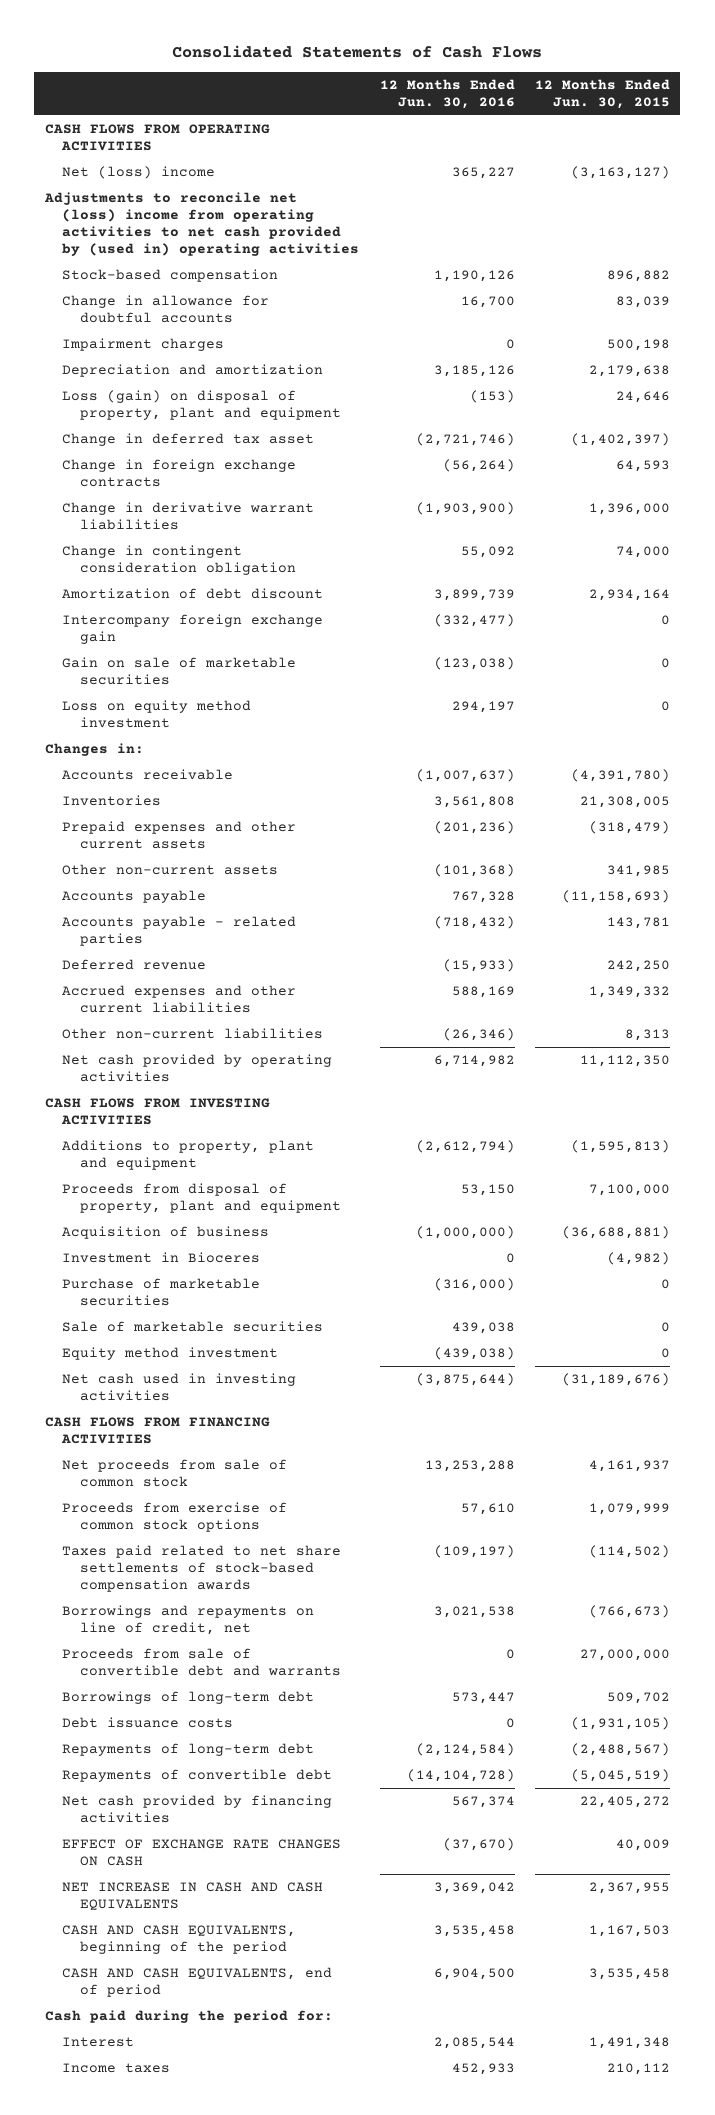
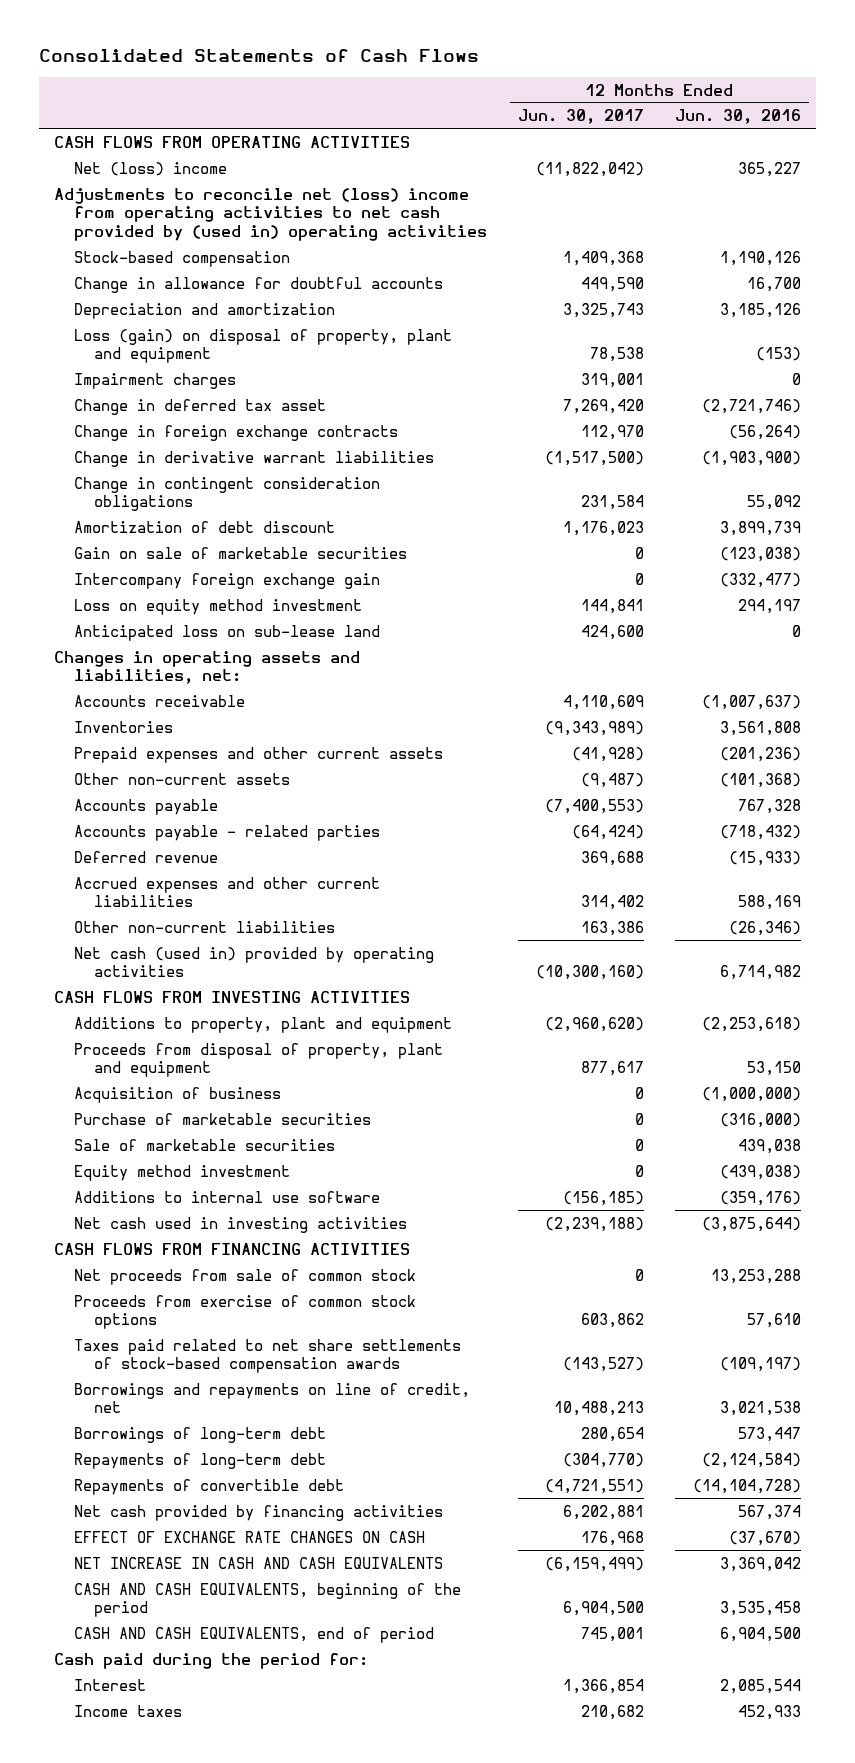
[535,78,671,109] 12 Months Ended Jun. 30, 2015 -> none
none -> [517,109,644,125] Jun. 30, 2017
[62,338,225,352] Impairment charges -> [74,372,237,389] Impairment charges
[62,545,296,576] Change in contingent consideration obligation -> [74,476,381,512] Change in contingent consideration obligations
[62,614,324,645] Intercompany foreign exchange gain -> [74,572,381,589] Intercompany foreign exchange gain
none -> [74,624,381,641] Anticipated loss on sub-lease land
[44,743,144,757] Changes in: -> [54,650,361,685] Changes in operating assets and liabilities, net:
[62,1054,333,1083] Net cash provided by operating activities -> [74,946,435,978] Net cash (used in) provided by operating activities
[415,1140,515,1154] (2,612,794) -> [701,1016,801,1032] (2,253,618)
[62,1252,261,1264] Investment in Bioceres -> none
none -> [74,1190,381,1203] Additions to internal use software
[62,1648,341,1677] Proceeds from sale of convertible debt and warrants -> none
[62,1717,234,1729] Debt issuance costs -> none

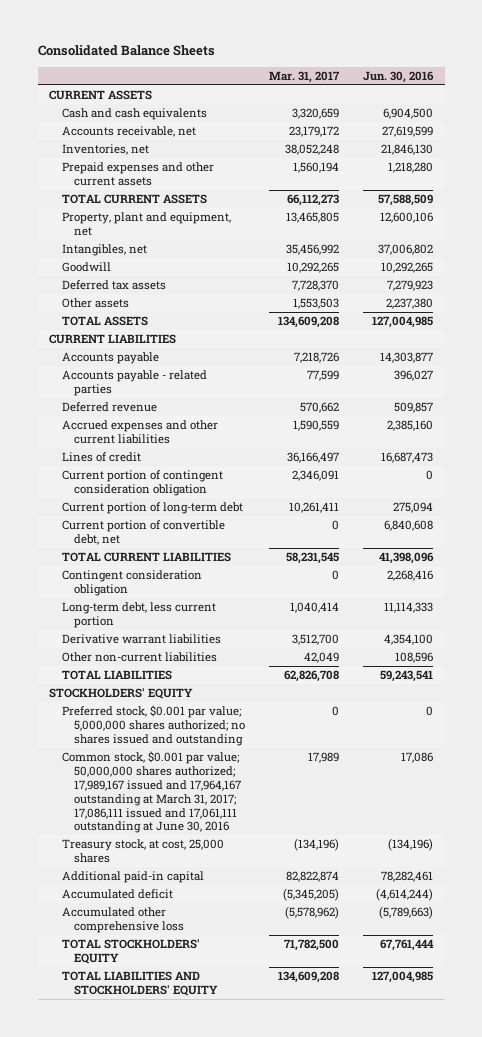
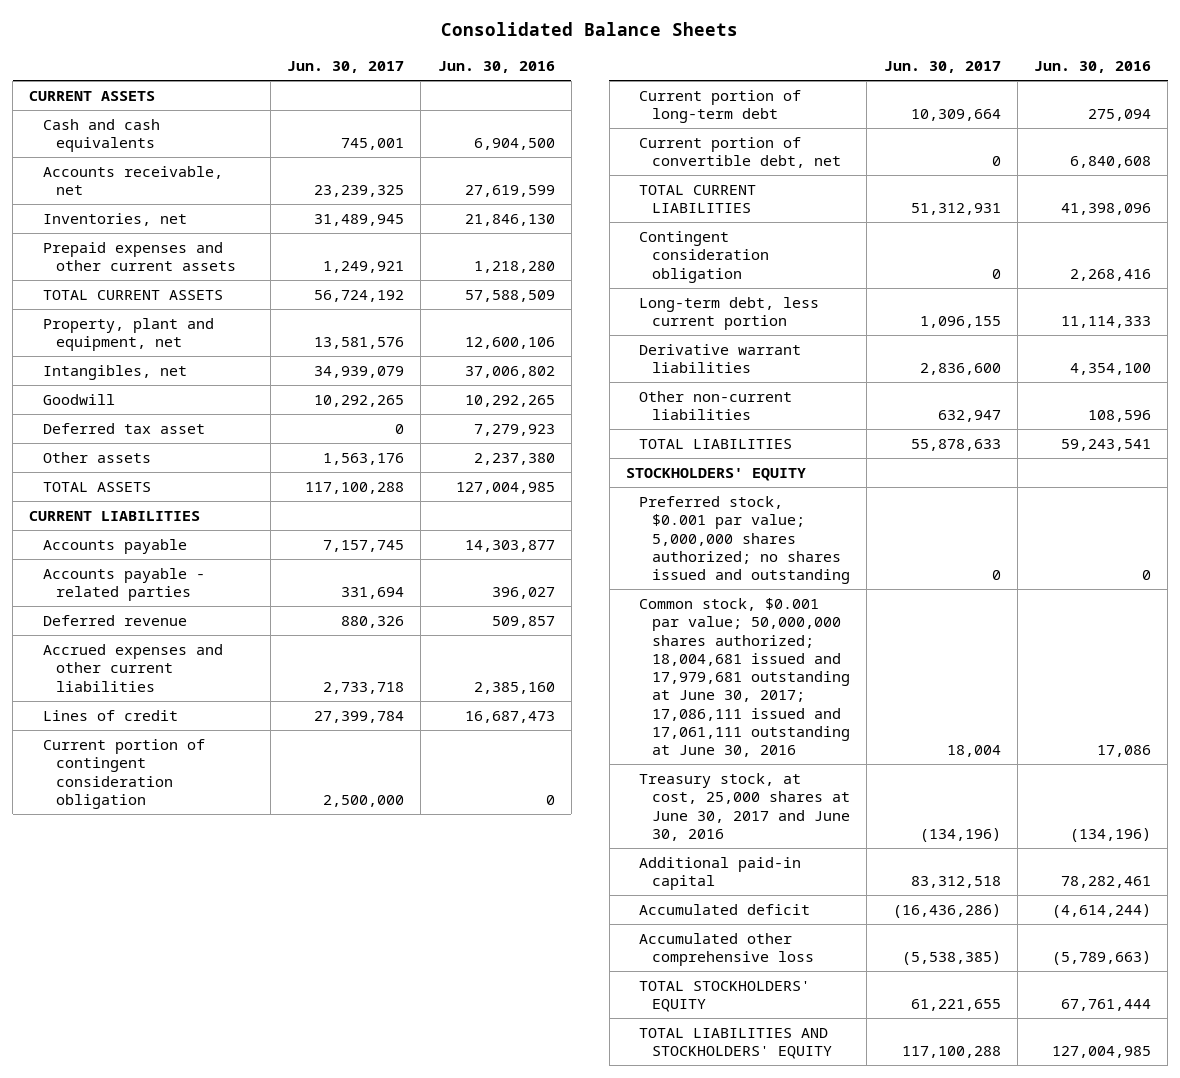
[268,70,340,83] Mar. 31, 2017 -> none
none -> [287,61,405,74] Jun. 30, 2017
[61,280,166,291] Deferred tax assets -> [42,422,205,434] Deferred tax asset
[61,751,241,834] Common stock, $0.001 par value; 50,000,000 shares authorized; 17,989,167 issued and 17,964,167 outstanding at March 31, 2017; 17,086,111 issued and 17,061,111 outstanding at June 30, 2016 -> [639,597,851,758] Common stock, $0.001 par value; 50,000,000 shares authorized; 18,004,681 issued and 17,979,681 outstanding at June 30, 2017; 17,086,111 issued and 17,061,111 outstanding at June 30, 2016
[61,839,224,864] Treasury stock, at cost, 25,000 shares -> [639,772,851,841] Treasury stock, at cost, 25,000 shares at June 30, 2017 and June 30, 2016

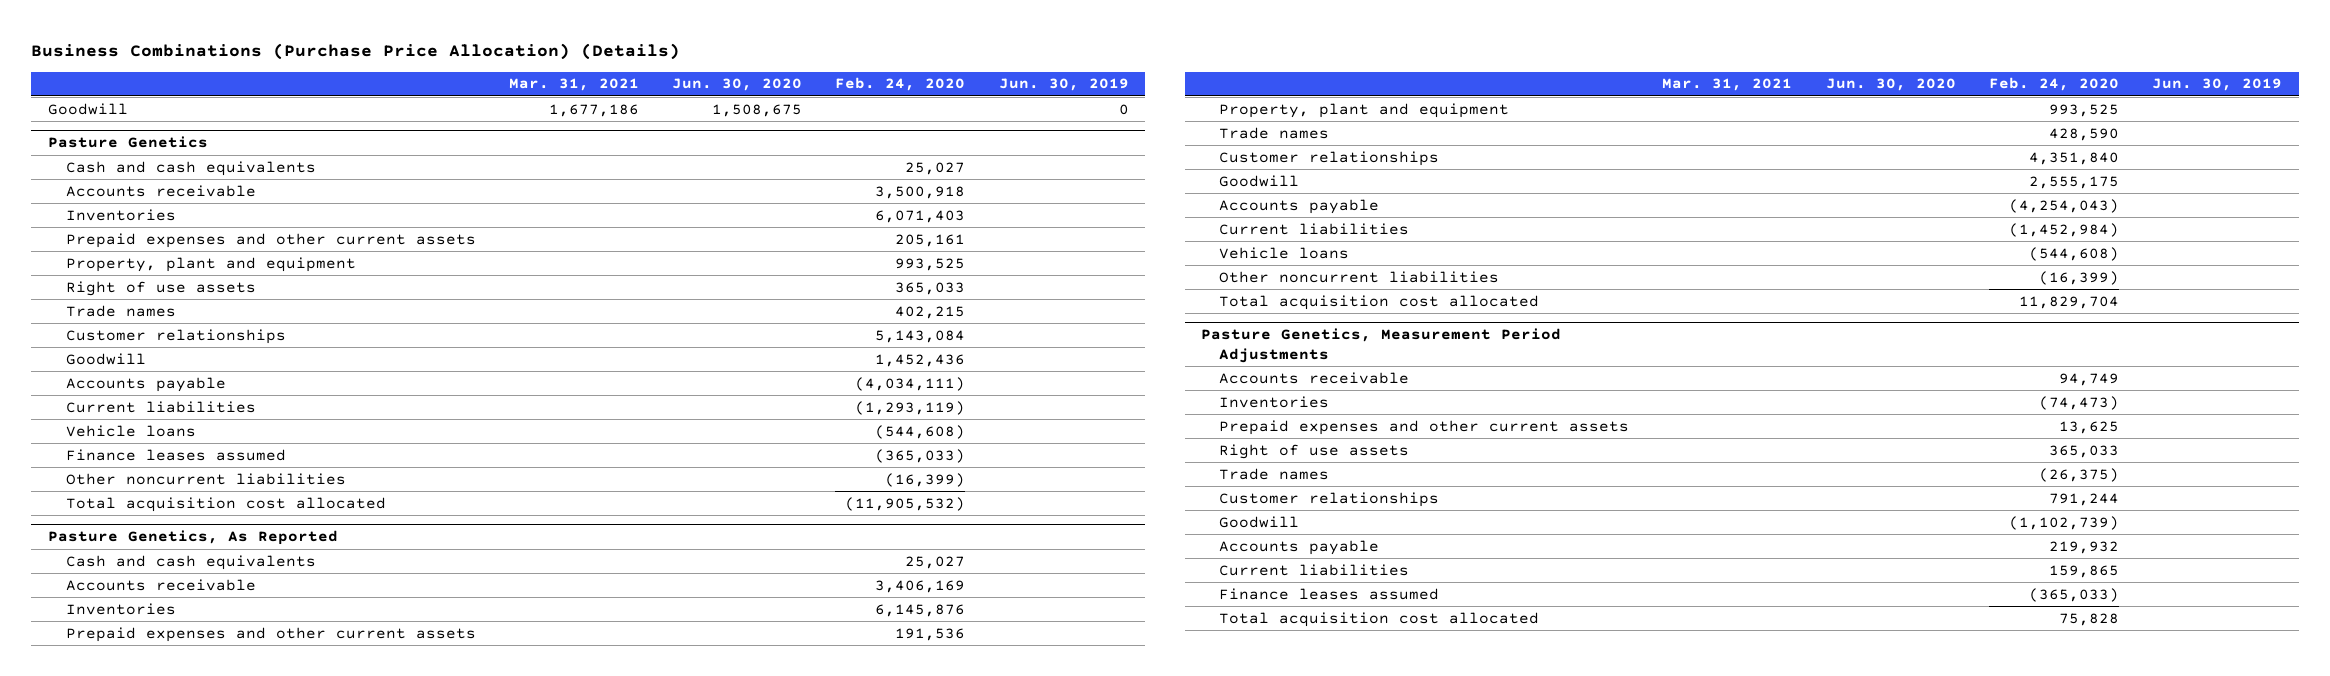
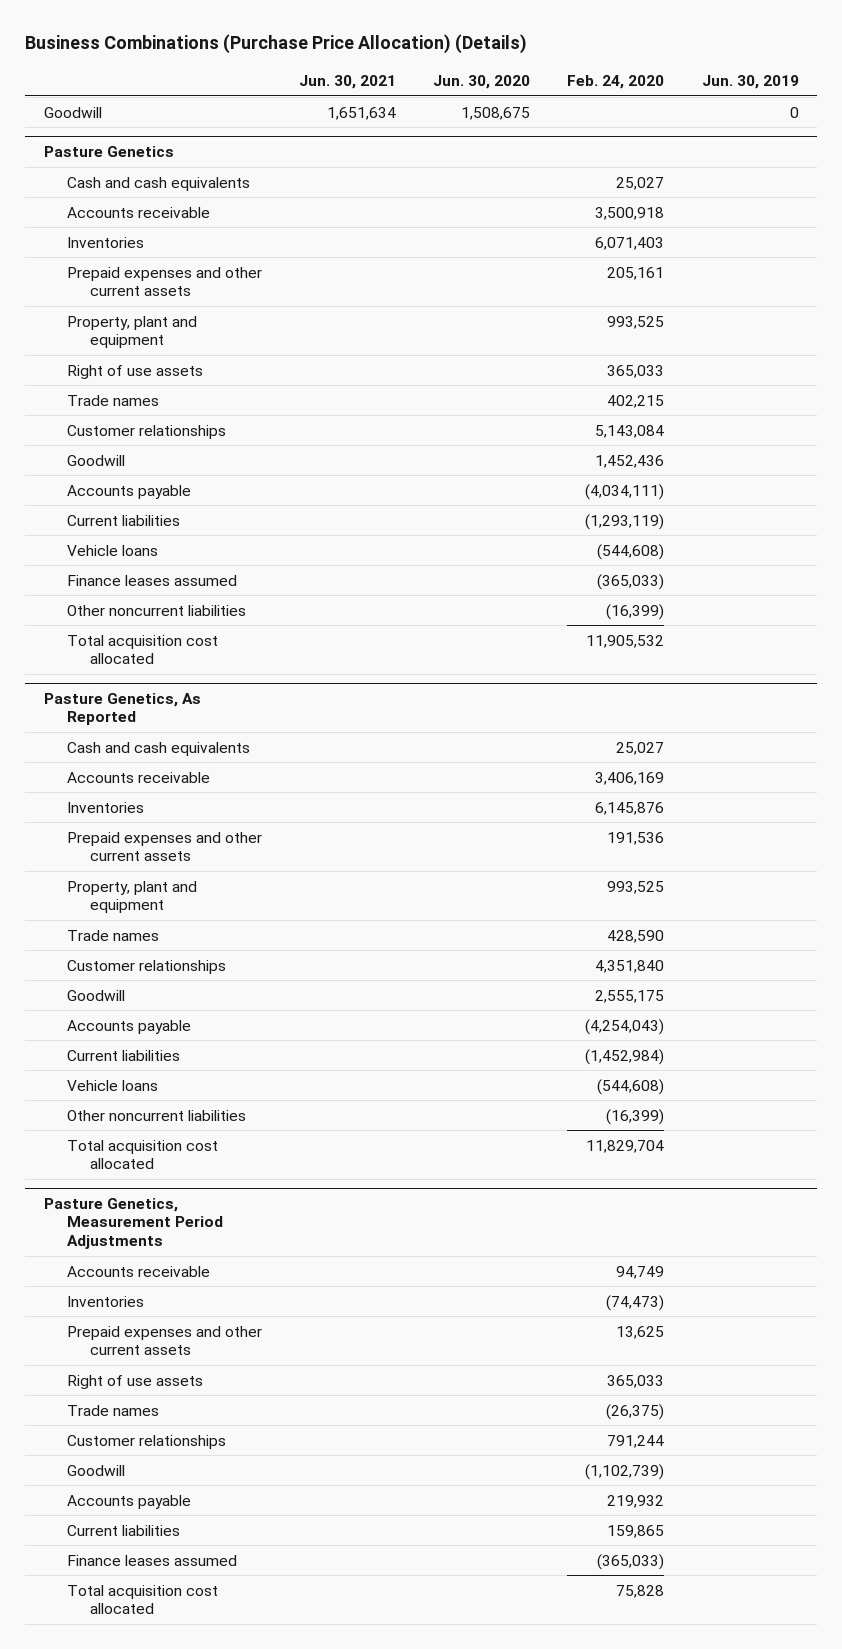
[508,78,639,92] Mar. 31, 2021 -> none
none -> [298,74,396,89] Jun. 30, 2021
[845,496,966,511] (11,905,532) -> [586,634,665,648] 11,905,532

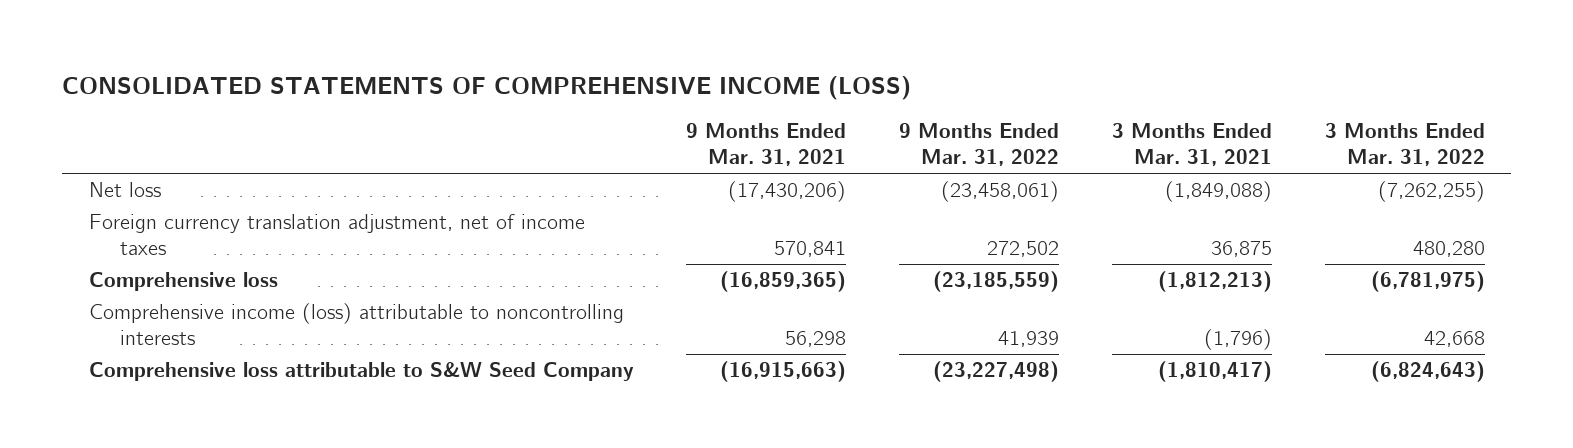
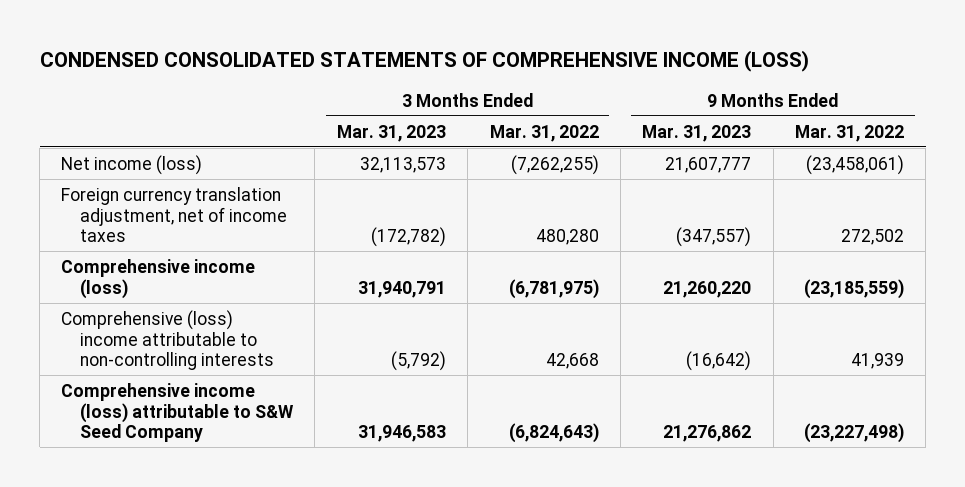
[62,76,912,101] CONSOLIDATED STATEMENTS OF COMPREHENSIVE INCOME (LOSS) -> [39,50,809,73] CONDENSED CONSOLIDATED STATEMENTS OF COMPREHENSIVE INCOME (LOSS)
[686,123,847,166] 9 Months Ended Mar. 31, 2021 -> none
[1111,123,1272,166] 3 Months Ended Mar. 31, 2021 -> none
none -> [336,124,446,142] Mar. 31, 2023
none -> [642,124,752,142] Mar. 31, 2023
[88,182,161,198] Net loss -> [61,154,203,175] Net income (loss)
[88,272,278,292] Comprehensive loss -> [61,258,256,299] Comprehensive income (loss)
[88,303,624,346] Comprehensive income (loss) attributable to noncontrolling interests -> [61,309,275,371] Comprehensive (loss) income attributable to non-controlling interests
[88,362,634,382] Comprehensive loss attributable to S&W Seed Company -> [61,382,295,443] Comprehensive income (loss) attributable to S&W Seed Company

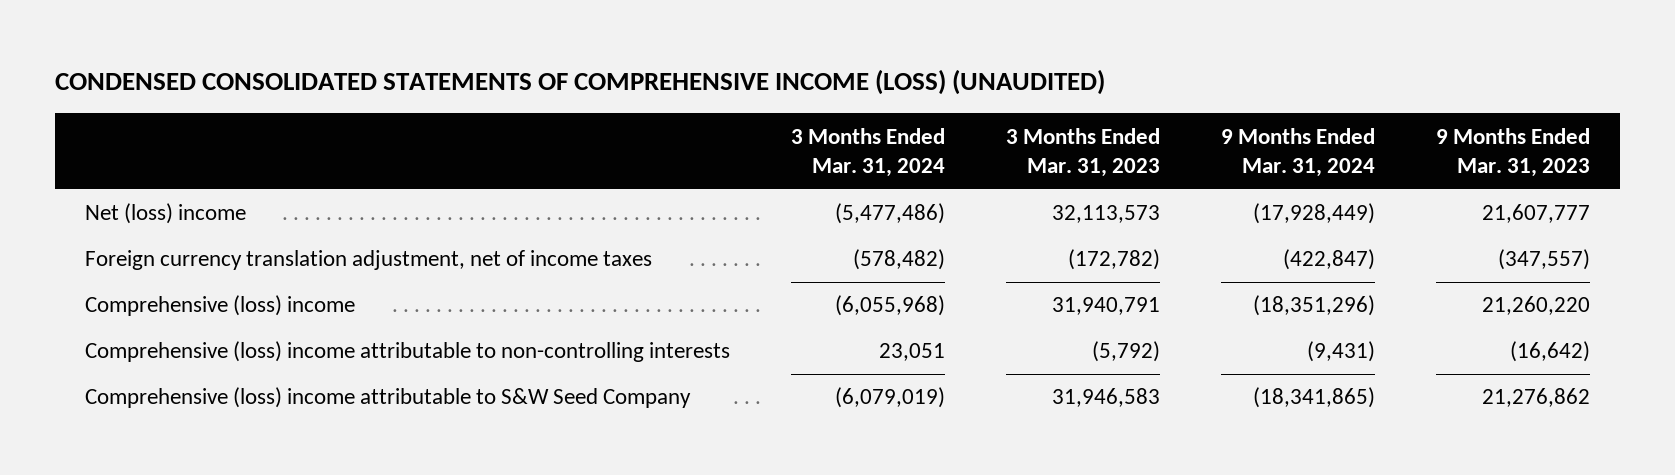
[39,50,809,73] CONDENSED CONSOLIDATED STATEMENTS OF COMPREHENSIVE INCOME (LOSS) -> [54,69,1105,96] CONDENSED CONSOLIDATED STATEMENTS OF COMPREHENSIVE INCOME (LOSS) (UNAUDITED)
[489,124,599,142] Mar. 31, 2022 -> none
[794,124,904,142] Mar. 31, 2022 -> none
none -> [791,127,946,178] 3 Months Ended Mar. 31, 2024
none -> [1221,127,1376,178] 9 Months Ended Mar. 31, 2024
[61,154,203,175] Net income (loss) -> [85,203,247,225] Net (loss) income
[61,258,256,299] Comprehensive income (loss) -> [85,295,356,317] Comprehensive (loss) income
[61,382,295,443] Comprehensive income (loss) attributable to S&W Seed Company -> [85,387,692,409] Comprehensive (loss) income attributable to S&W Seed Company

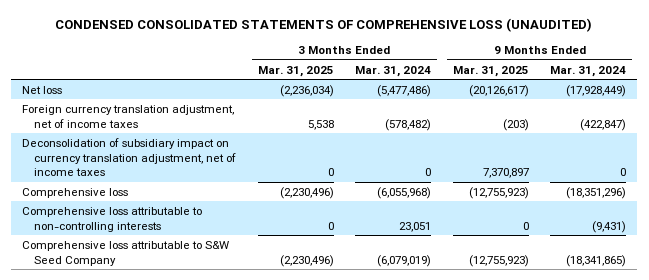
[54,69,1105,96] CONDENSED CONSOLIDATED STATEMENTS OF COMPREHENSIVE INCOME (LOSS) (UNAUDITED) -> [55,18,593,33] CONDENSED CONSOLIDATED STATEMENTS OF COMPREHENSIVE LOSS (UNAUDITED)
[1006,127,1161,178] 3 Months Ended Mar. 31, 2023 -> none
[1435,127,1590,178] 9 Months Ended Mar. 31, 2023 -> none
none -> [257,65,334,77] Mar. 31, 2025
none -> [452,65,529,77] Mar. 31, 2025
[85,203,247,225] Net (loss) income -> [22,85,63,94] Net loss
none -> [22,137,236,177] Deconsolidation of subsidiary impact on currency translation adjustment, net of income taxes
[85,295,356,317] Comprehensive (loss) income -> [22,187,129,198] Comprehensive loss
[85,341,731,363] Comprehensive (loss) income attributable to non-controlling interests -> [22,206,203,232] Comprehensive loss attributable to non-controlling interests
[85,387,692,409] Comprehensive (loss) income attributable to S&W Seed Company -> [22,240,230,266] Comprehensive loss attributable to S&W Seed Company

